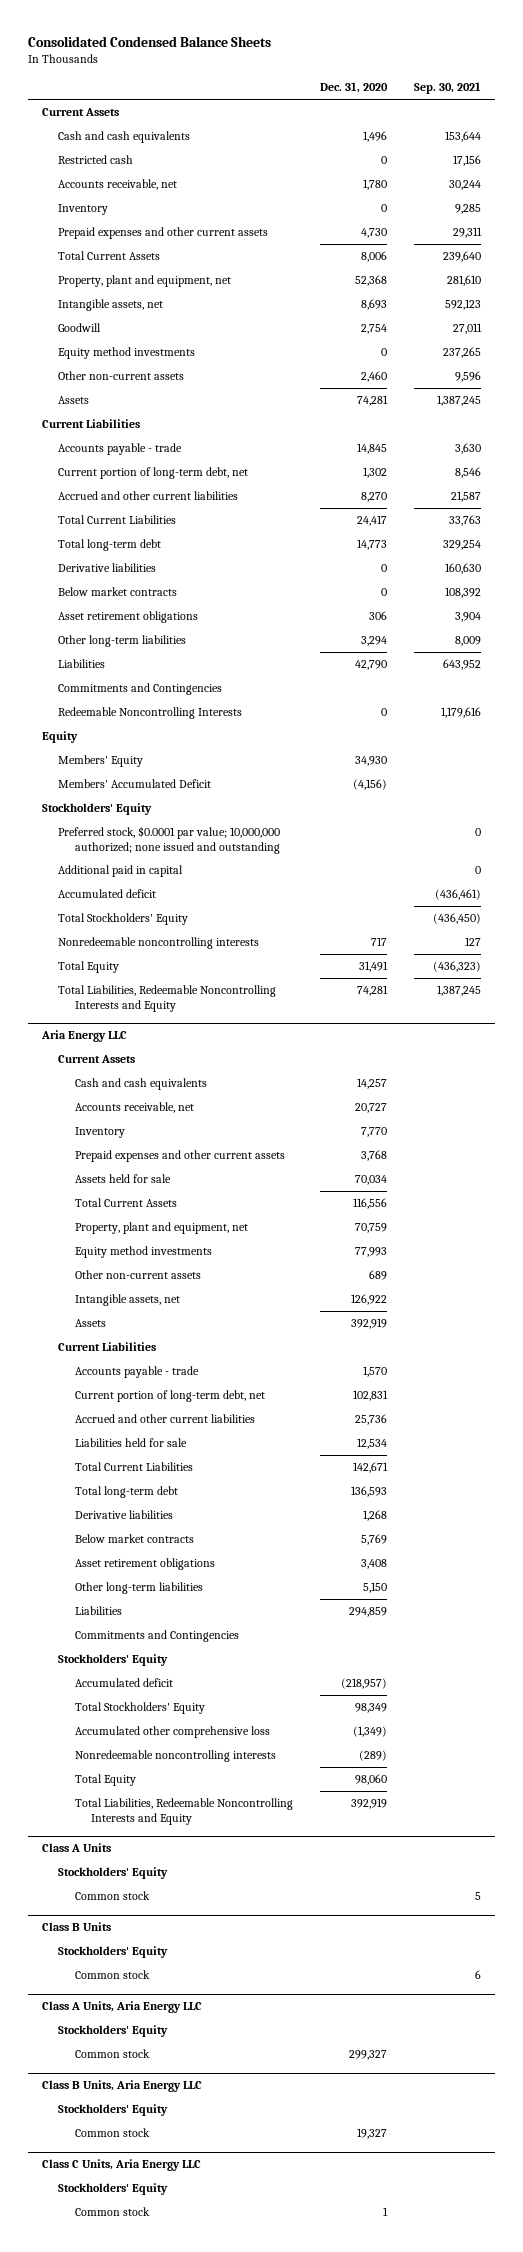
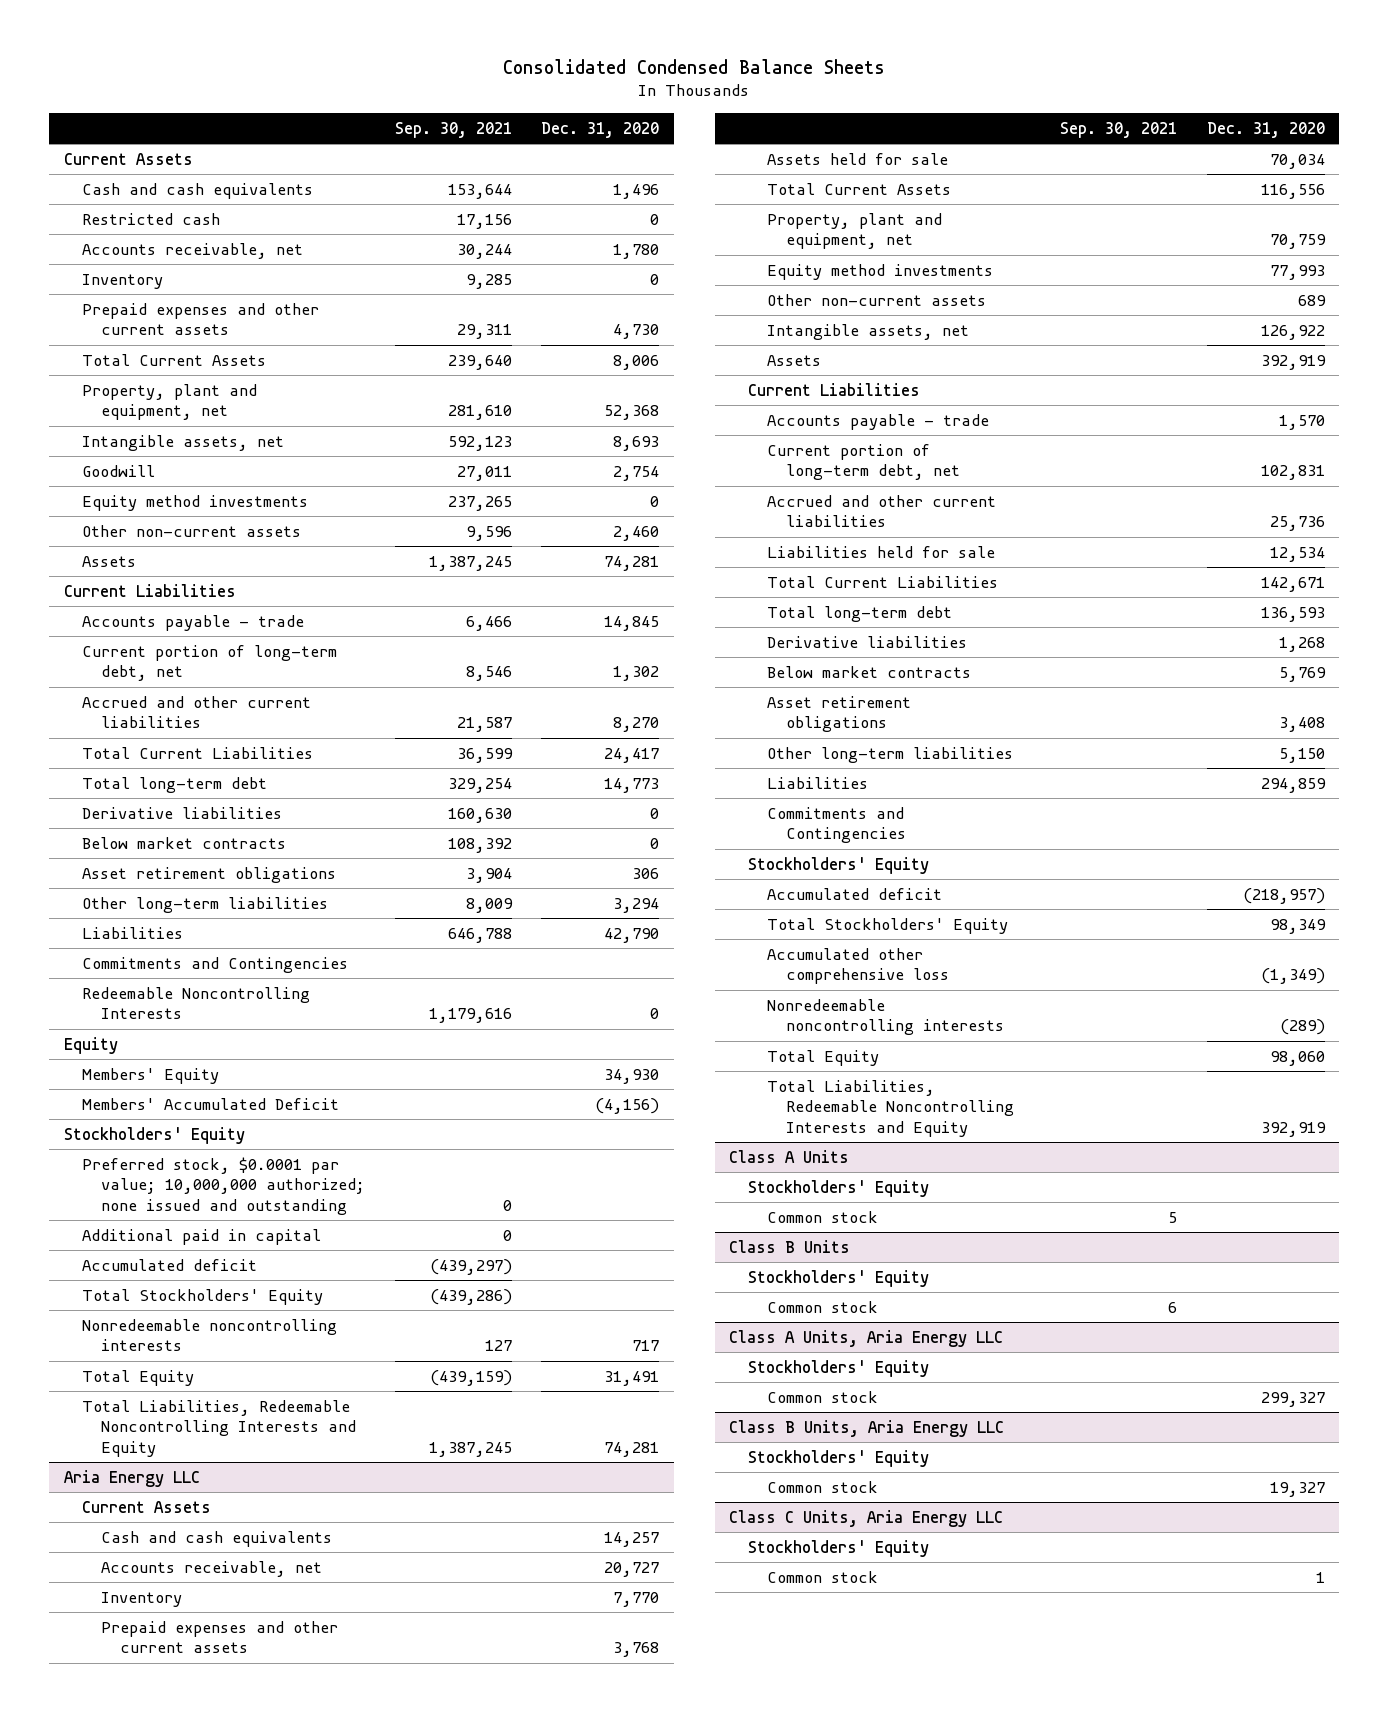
[455,443,482,455] 3,630 -> [465,615,512,631] 6,466
[449,515,482,527] 33,763 -> [456,747,513,763] 36,599
[443,659,482,671] 643,952 -> [447,927,512,943] 646,788
[435,889,482,901] (436,461) -> [429,1258,512,1275] (439,297)
[433,913,482,925] (436,450) -> [429,1288,512,1305] (439,286)
[433,961,482,973] (436,323) -> [429,1369,512,1386] (439,159)

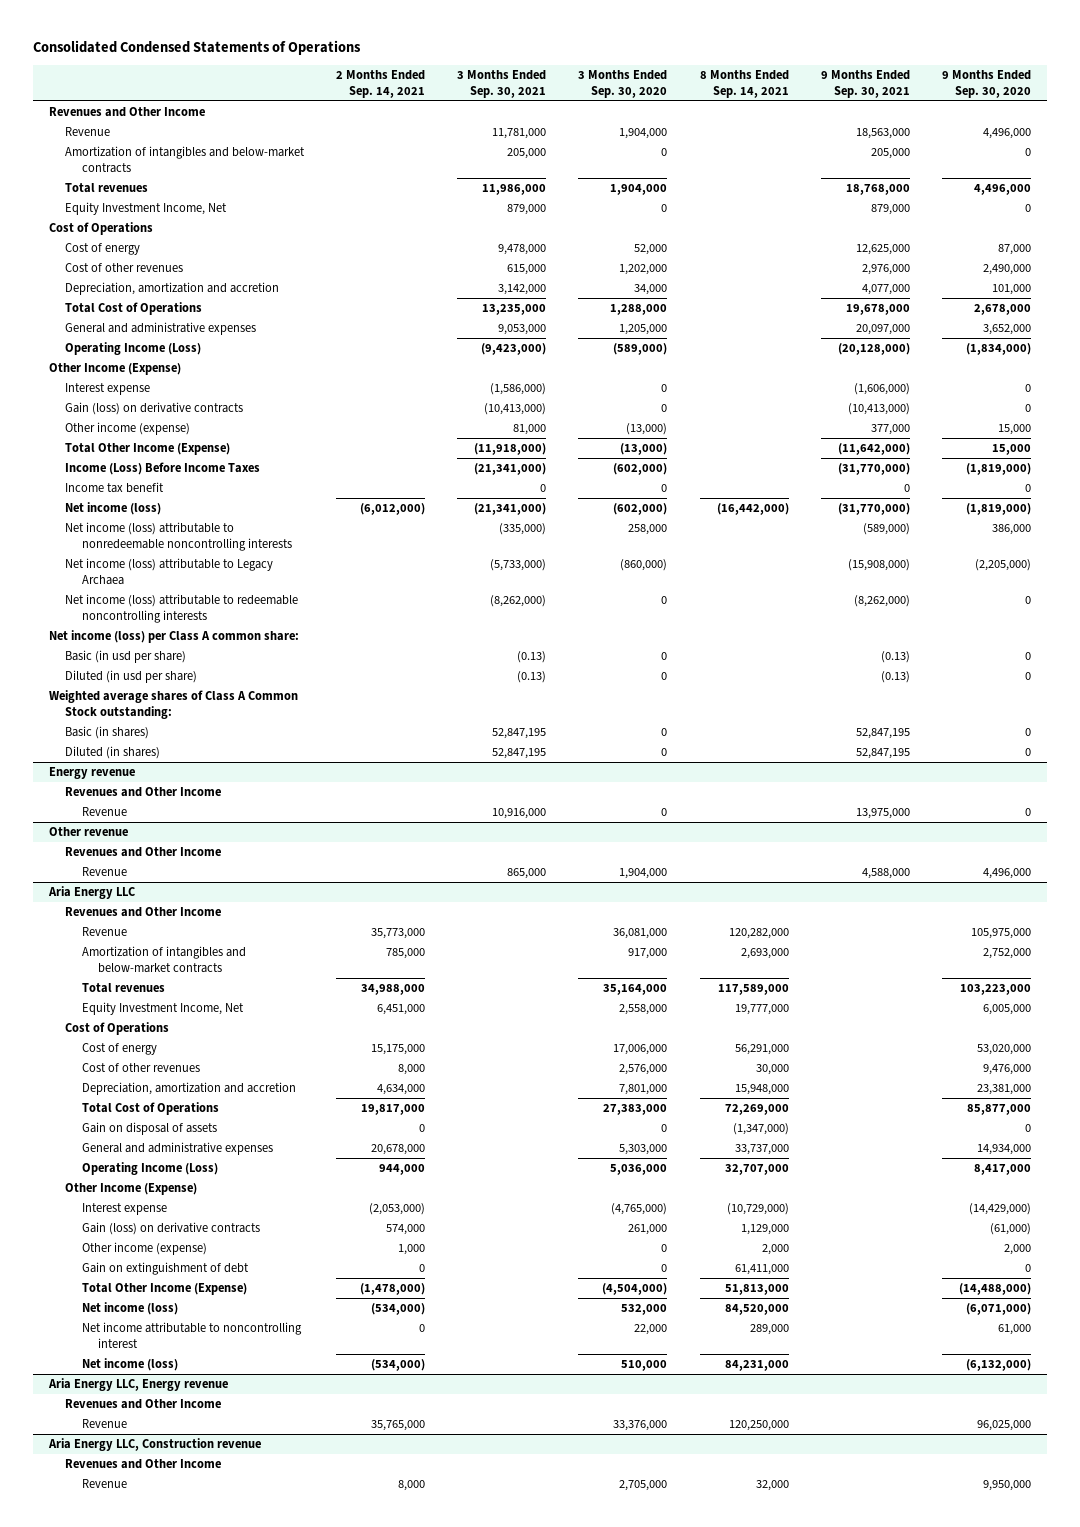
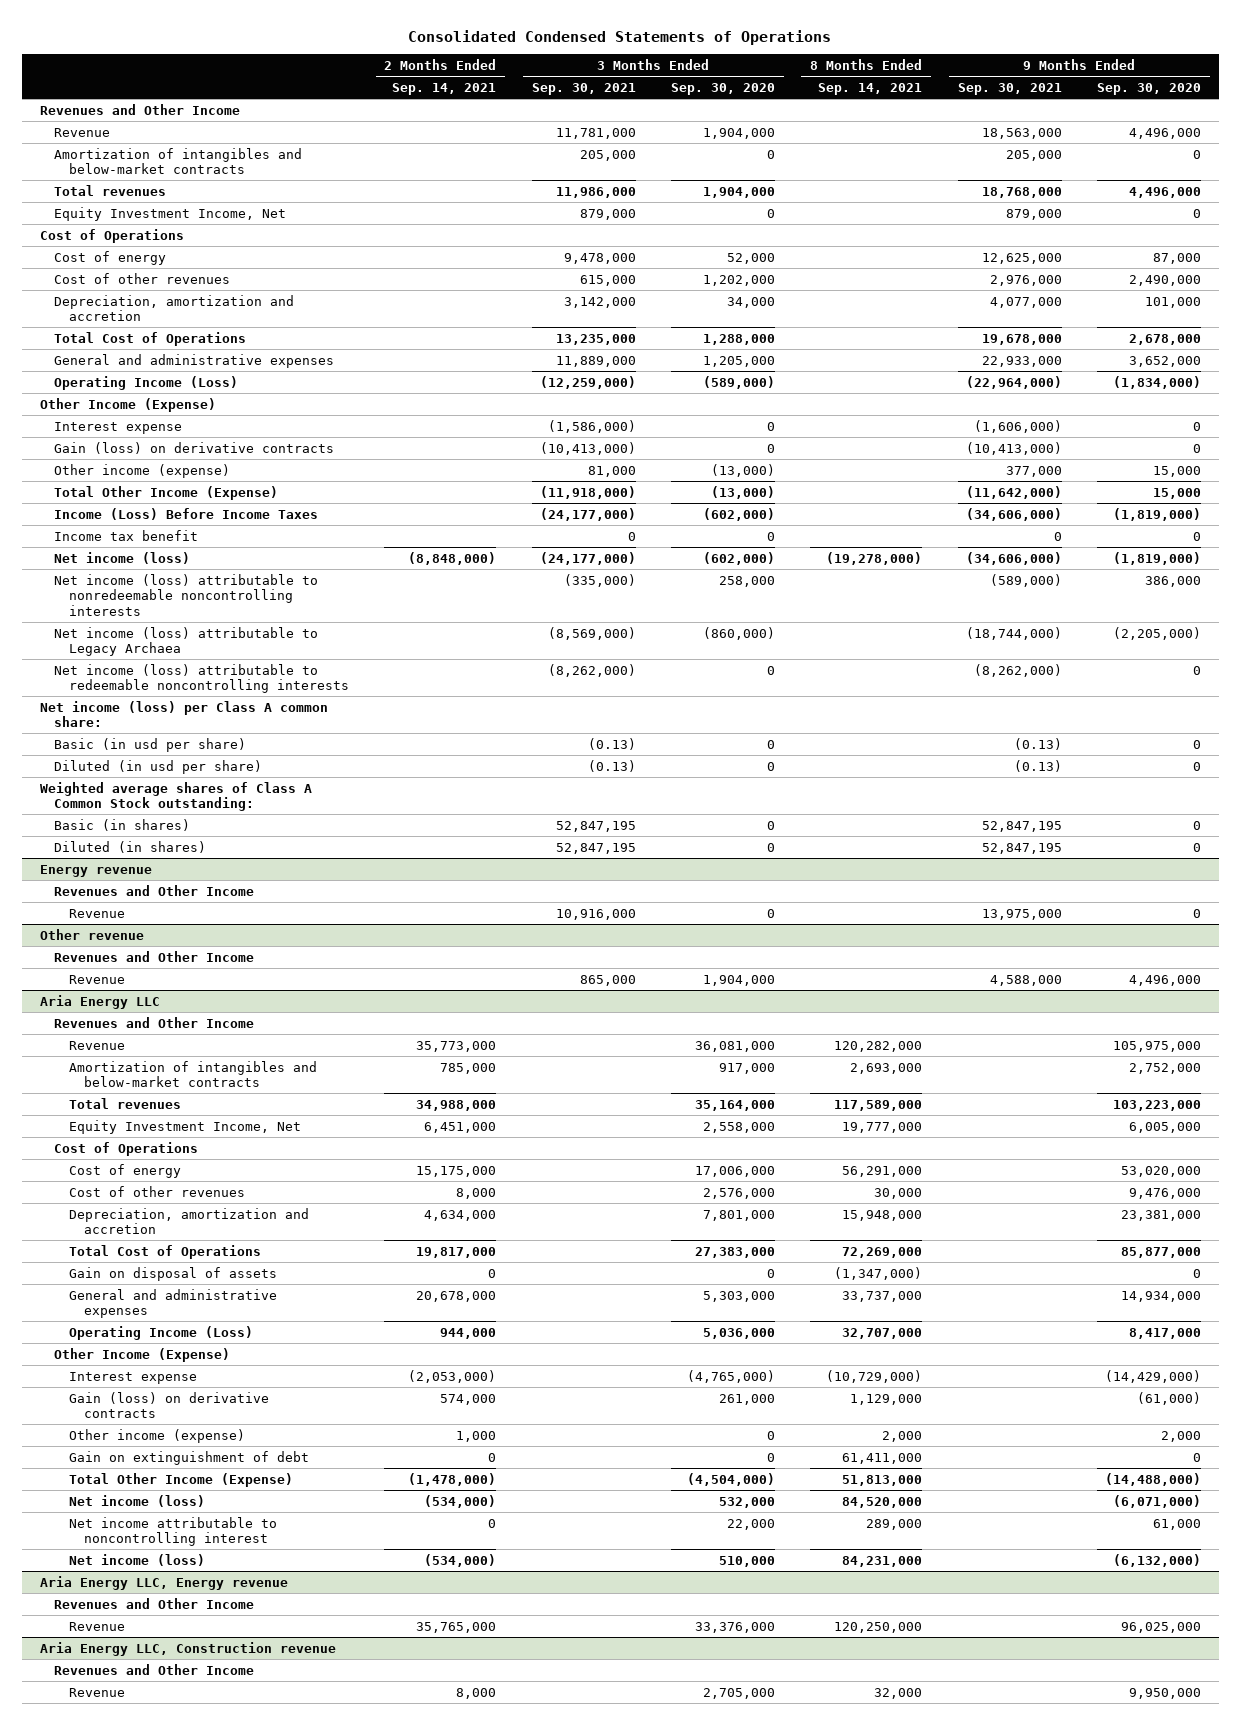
[498,324,547,336] 9,053,000 -> [555,355,636,367] 11,889,000
[855,324,910,336] 20,097,000 -> [981,355,1062,367] 22,933,000
[481,343,547,356] (9,423,000) -> [539,375,636,389] (12,259,000)
[837,343,910,356] (20,128,000) -> [965,375,1062,389] (22,964,000)
[474,463,547,476] (21,341,000) -> [539,507,636,521] (24,177,000)
[837,463,910,476] (31,770,000) -> [965,507,1062,521] (34,606,000)
[360,503,426,516] (6,012,000) -> [408,551,497,565] (8,848,000)
[474,503,547,516] (21,341,000) -> [539,551,636,565] (24,177,000)
[716,503,789,516] (16,442,000) -> [826,551,923,565] (19,278,000)
[837,503,910,516] (31,770,000) -> [965,551,1062,565] (34,606,000)
[490,559,547,572] (5,733,000) -> [547,626,636,640] (8,569,000)
[847,559,910,572] (15,908,000) -> [965,626,1062,640] (18,744,000)

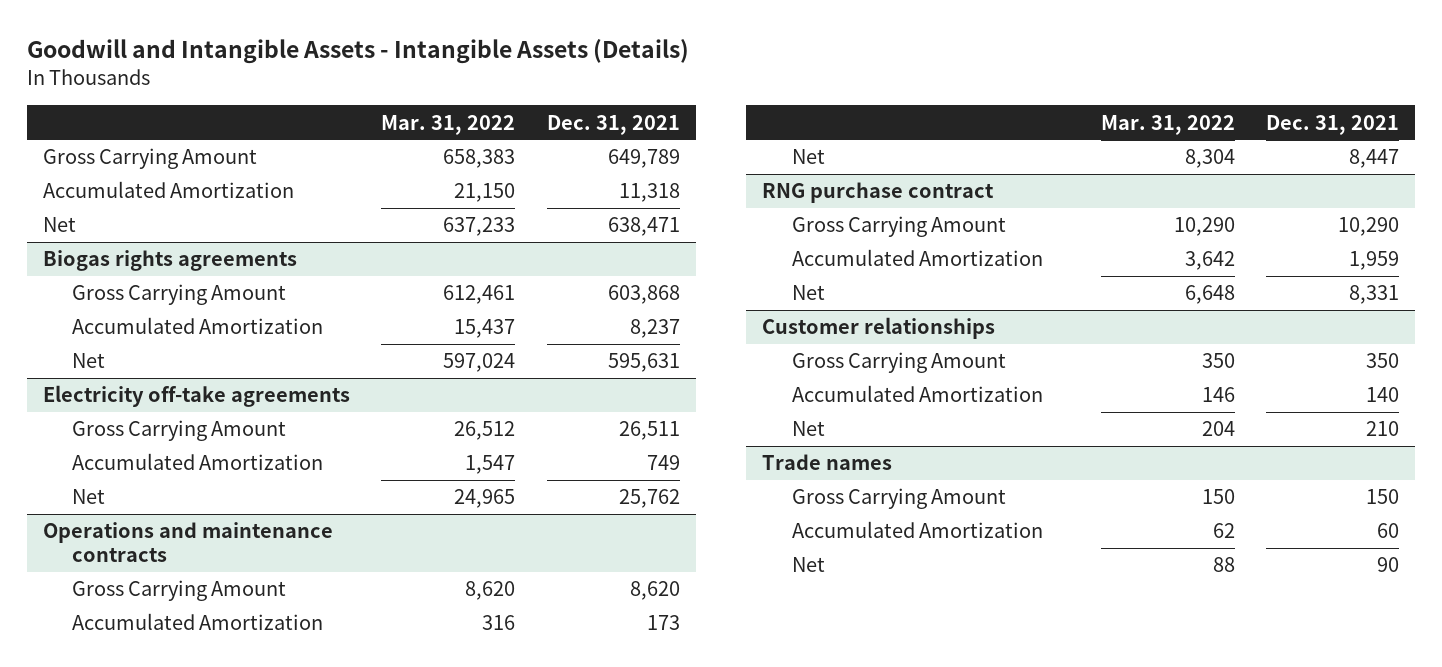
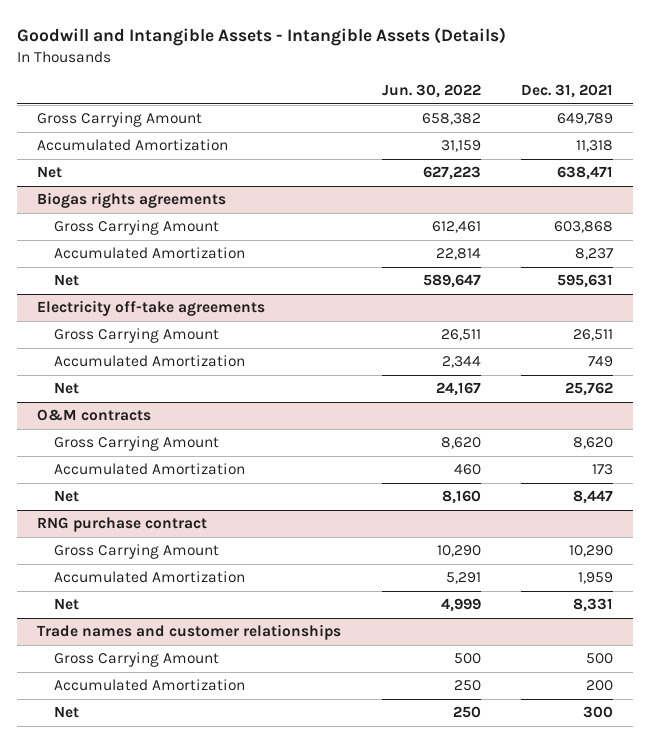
[381,114,516,135] Mar. 31, 2022 -> none
none -> [381,84,481,99] Jun. 30, 2022
[42,522,333,563] Operations and maintenance contracts -> [37,409,152,422] O&M contracts
[762,317,996,340] Customer relationships -> none
[762,454,893,471] Trade names -> none
[791,488,1006,510] Gross Carrying Amount -> none
[791,521,1043,539] Accumulated Amortization -> none
[791,557,825,573] Net -> none
none -> [37,624,342,641] Trade names and customer relationships
[1366,353,1400,369] 350 -> [586,653,614,665] 500
[1366,387,1400,403] 140 -> [586,680,614,692] 200
[1366,421,1400,437] 210 -> [583,706,614,719] 300

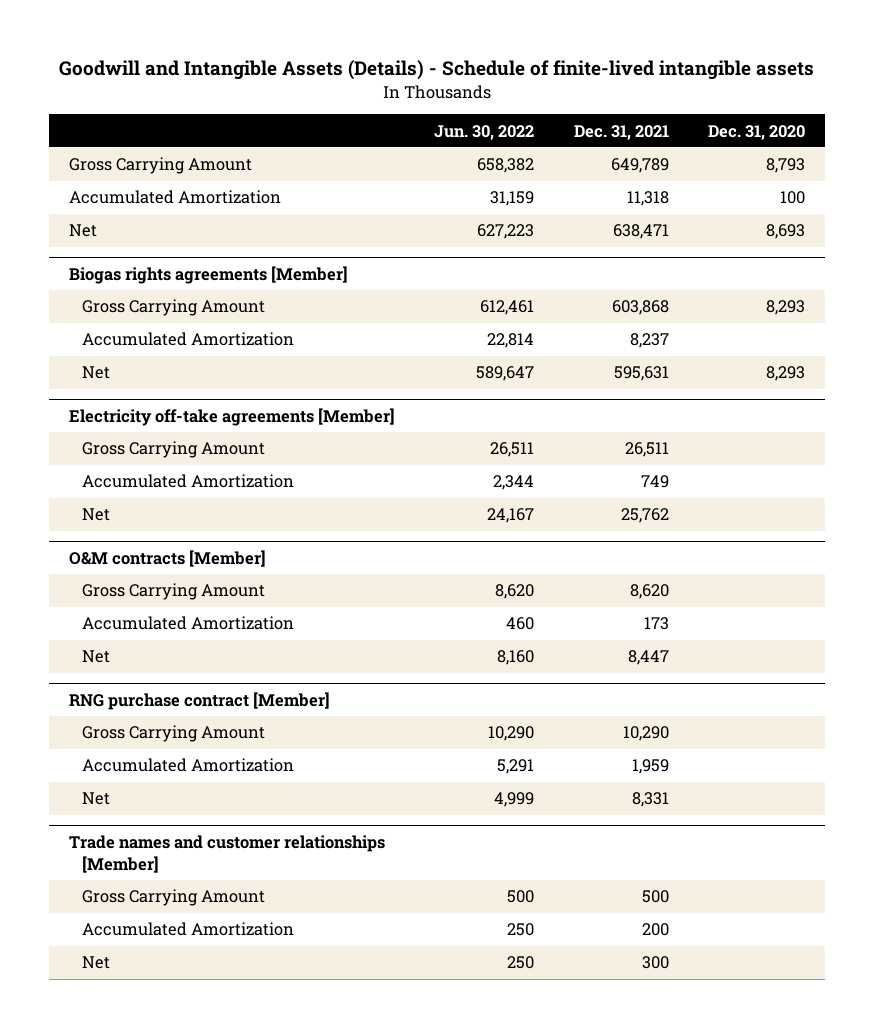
[17,26,507,46] Goodwill and Intangible Assets - Intangible Assets (Details) -> [58,60,814,81] Goodwill and Intangible Assets (Details) - Schedule of finite-lived intangible assets
none -> [708,124,806,140] Dec. 31, 2020
[37,192,227,209] Biogas rights agreements -> [68,266,348,285] Biogas rights agreements [Member]
[37,300,266,317] Electricity off-take agreements -> [68,408,395,427] Electricity off-take agreements [Member]
[37,409,152,422] O&M contracts -> [68,550,266,568] O&M contracts [Member]
[37,517,208,533] RNG purchase contract -> [68,692,330,711] RNG purchase contract [Member]
[37,624,342,641] Trade names and customer relationships -> [68,835,385,873] Trade names and customer relationships [Member]

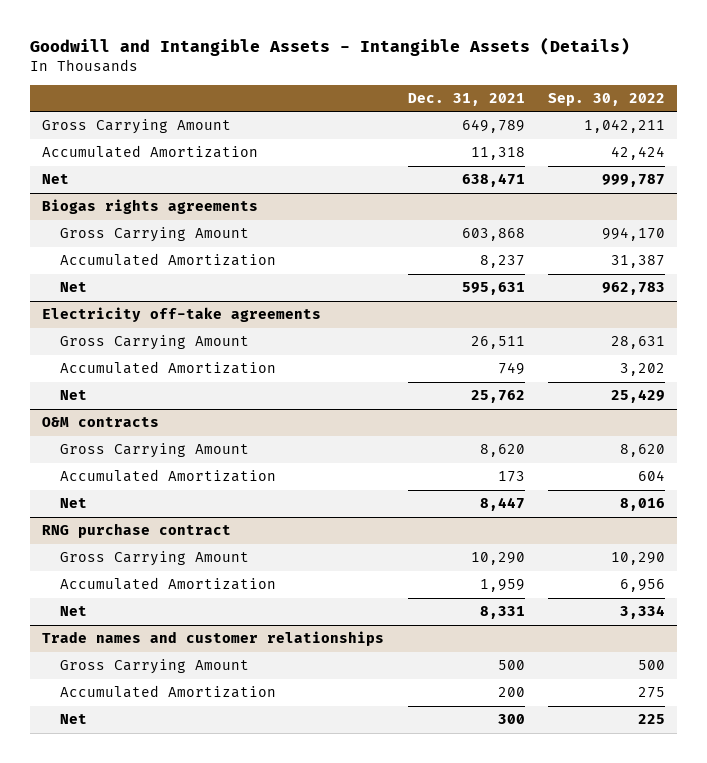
[58,60,814,81] Goodwill and Intangible Assets (Details) - Schedule of finite-lived intangible assets -> [30,36,631,56] Goodwill and Intangible Assets - Intangible Assets (Details)
[434,124,535,140] Jun. 30, 2022 -> none
[708,124,806,140] Dec. 31, 2020 -> none
none -> [548,92,666,106] Sep. 30, 2022
[68,266,348,285] Biogas rights agreements [Member] -> [41,199,258,215] Biogas rights agreements
[68,408,395,427] Electricity off-take agreements [Member] -> [41,307,321,323] Electricity off-take agreements
[68,550,266,568] O&M contracts [Member] -> [41,417,159,428] O&M contracts
[68,692,330,711] RNG purchase contract [Member] -> [41,523,231,539] RNG purchase contract
[68,835,385,873] Trade names and customer relationships [Member] -> [41,631,384,647] Trade names and customer relationships

